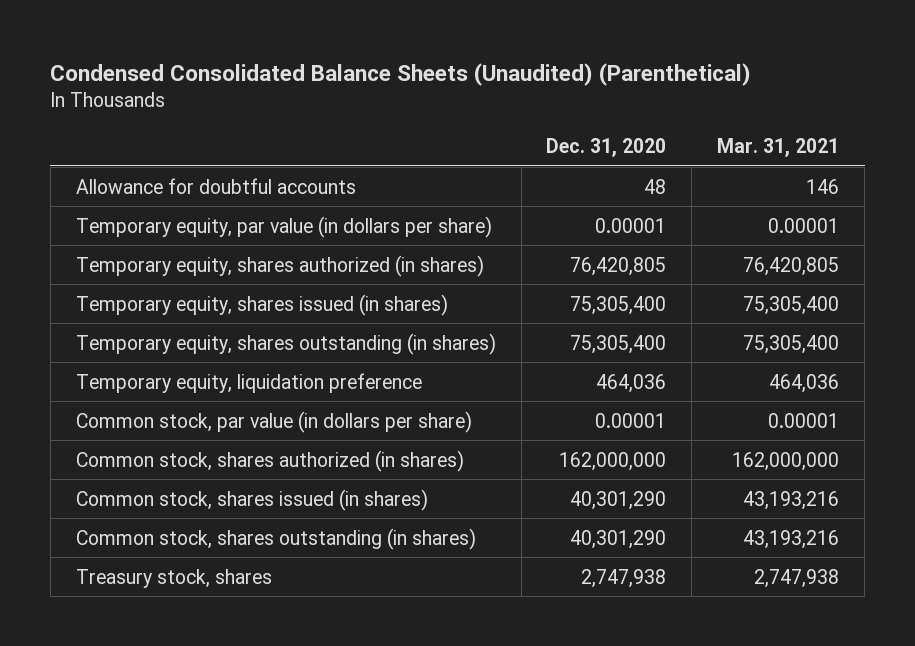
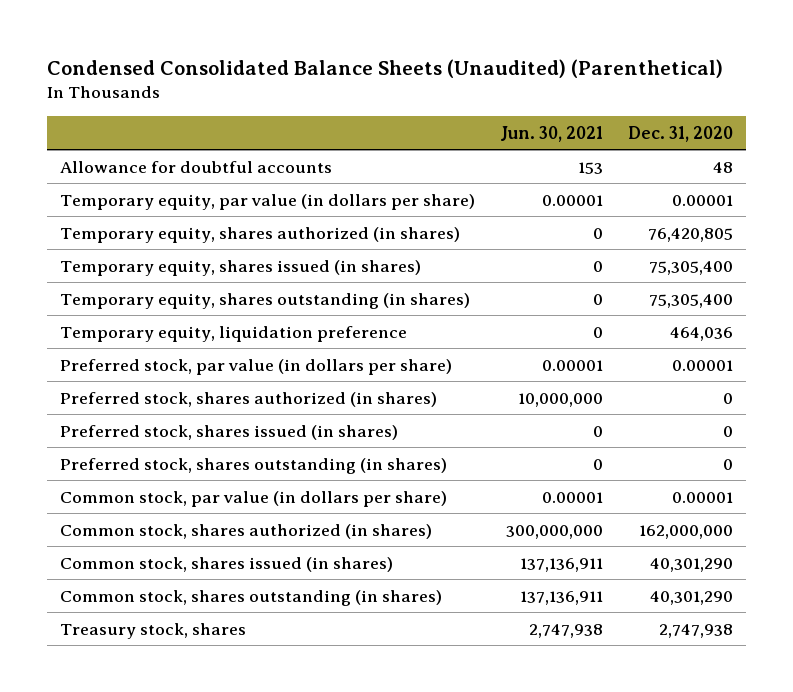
[717,138,840,158] Mar. 31, 2021 -> none
none -> [500,125,604,142] Jun. 30, 2021
none -> [59,358,452,375] Preferred stock, par value (in dollars per share)
none -> [59,391,437,407] Preferred stock, shares authorized (in shares)
none -> [59,424,398,440] Preferred stock, shares issued (in shares)
none -> [59,457,447,474] Preferred stock, shares outstanding (in shares)

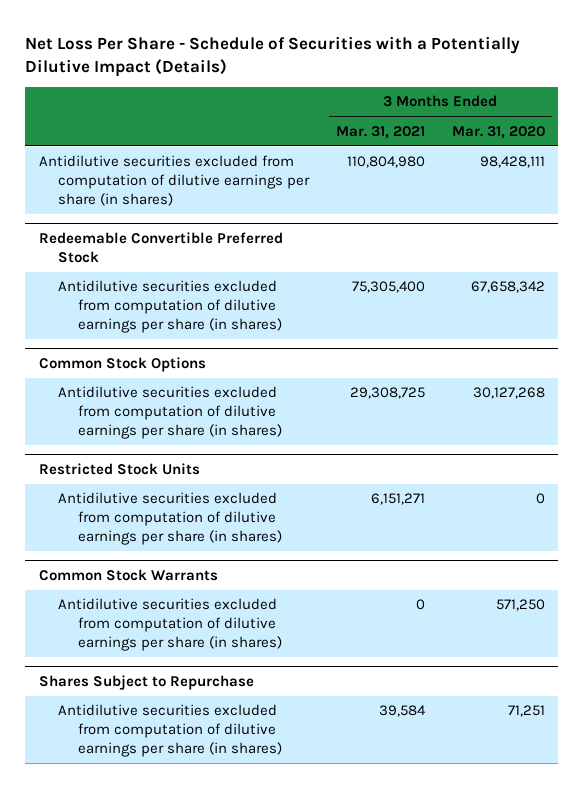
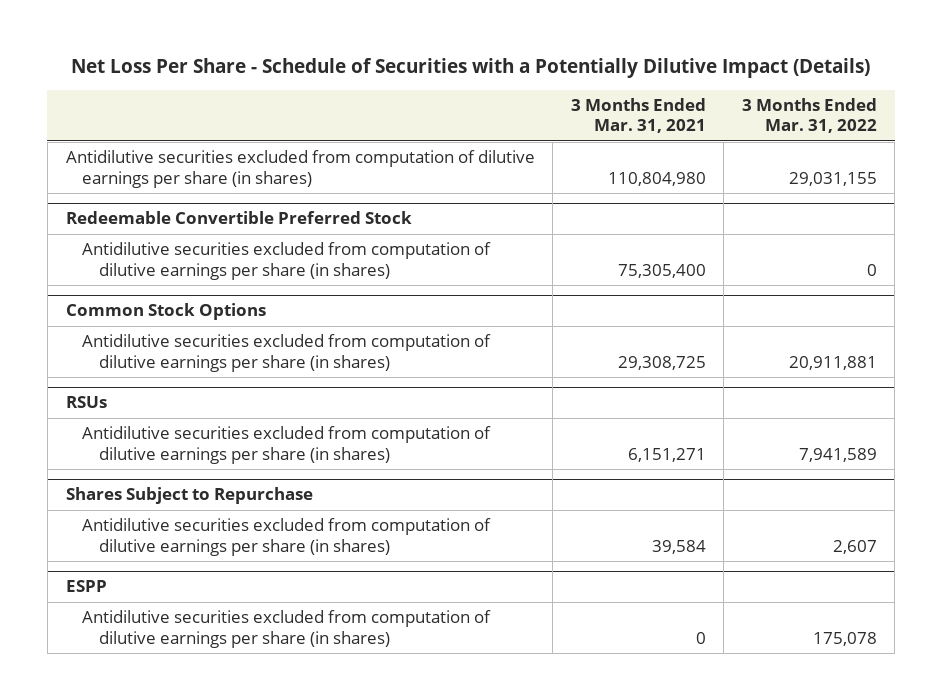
[451,125,545,139] Mar. 31, 2020 -> none
none -> [741,97,877,134] 3 Months Ended Mar. 31, 2022
[38,462,200,475] Restricted Stock Units -> [65,396,107,409] RSUs
[38,568,218,581] Common Stock Warrants -> none
[58,598,282,652] Antidilutive securities excluded from computation of dilutive earnings per share (in shares) -> none
none -> [65,580,107,593] ESPP
none -> [82,610,492,648] Antidilutive securities excluded from computation of dilutive earnings per share (in shares)

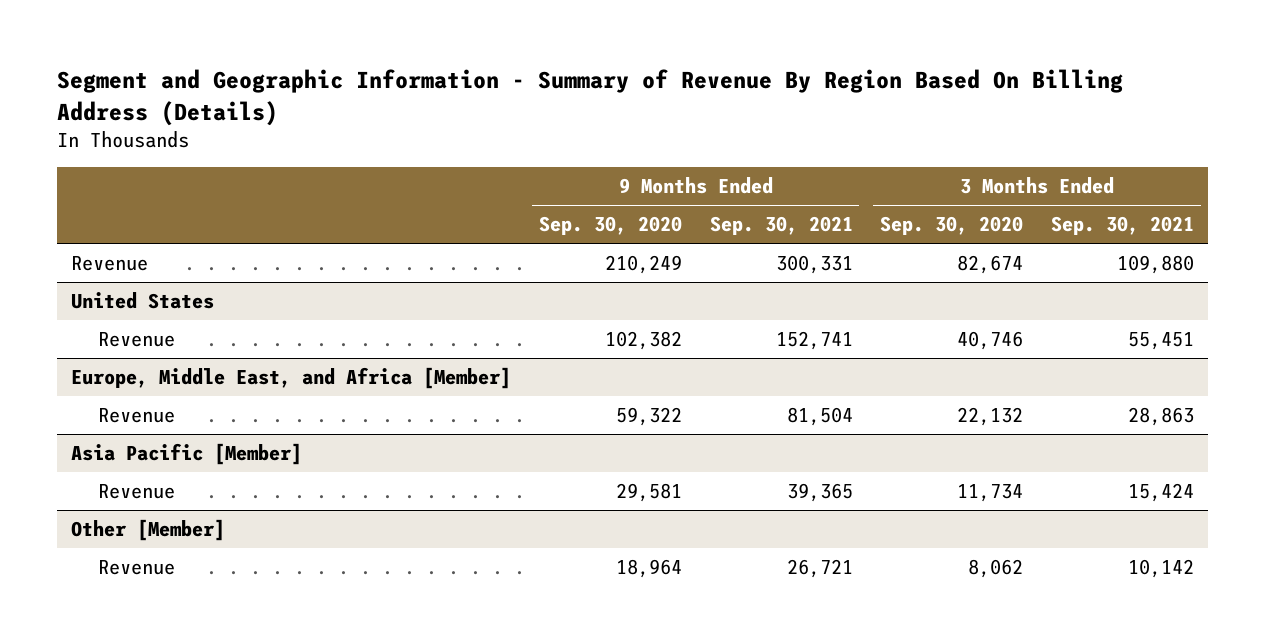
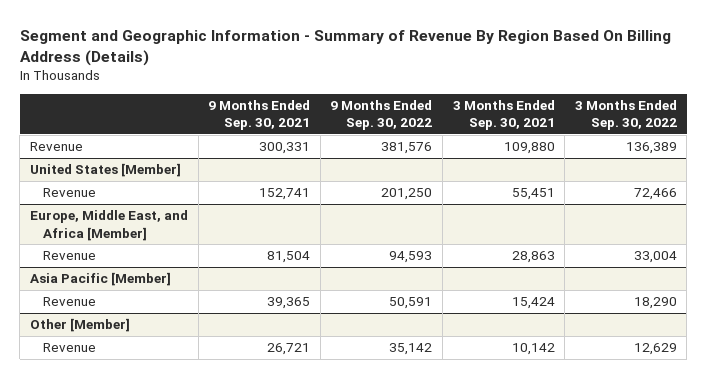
[538,216,682,236] Sep. 30, 2020 -> none
[880,216,1024,236] Sep. 30, 2020 -> none
none -> [330,100,433,131] 9 Months Ended Sep. 30, 2022
none -> [574,100,677,131] 3 Months Ended Sep. 30, 2022
[71,292,215,310] United States -> [30,163,182,178] United States [Member]

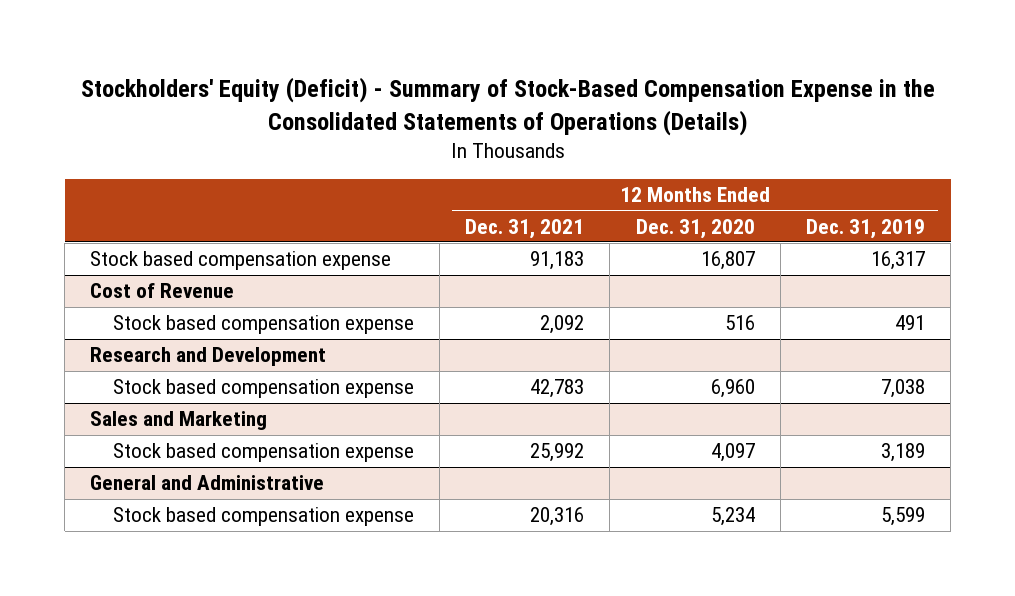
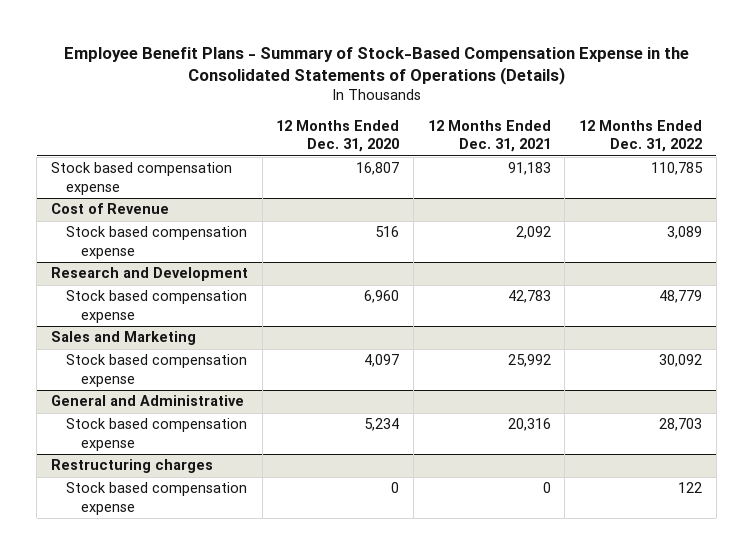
[80,77,935,136] Stockholders' Equity (Deficit) - Summary of Stock-Based Compensation Expense in the Consolidated Statements of Operations (Details) -> [63,46,689,86] Employee Benefit Plans - Summary of Stock-Based Compensation Expense in the Consolidated Statements of Operations (Details)
[805,218,925,239] Dec. 31, 2019 -> none
none -> [579,120,703,153] 12 Months Ended Dec. 31, 2022
none -> [50,459,213,474] Restructuring charges
none -> [65,482,247,515] Stock based compensation expense

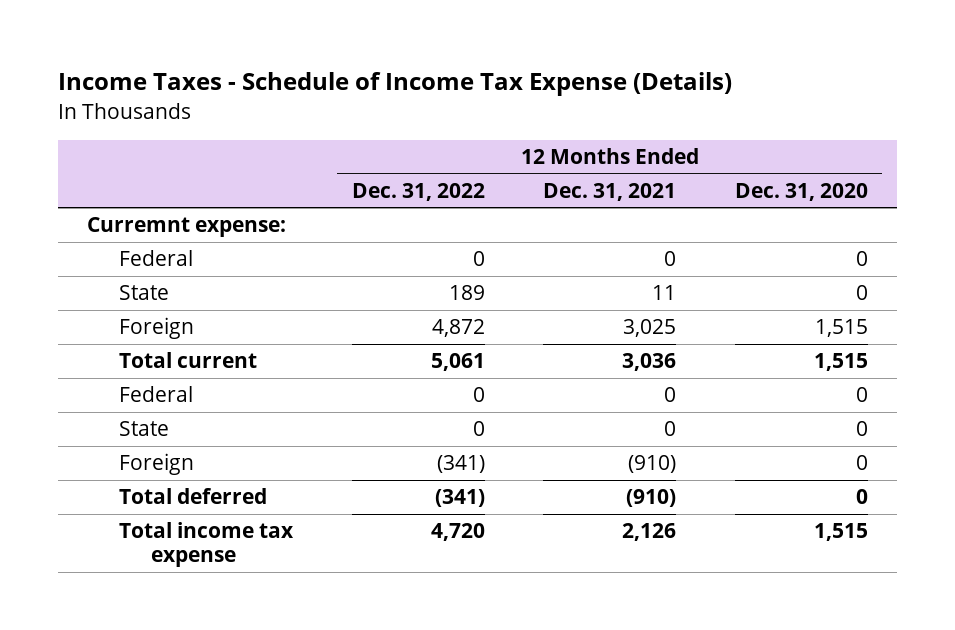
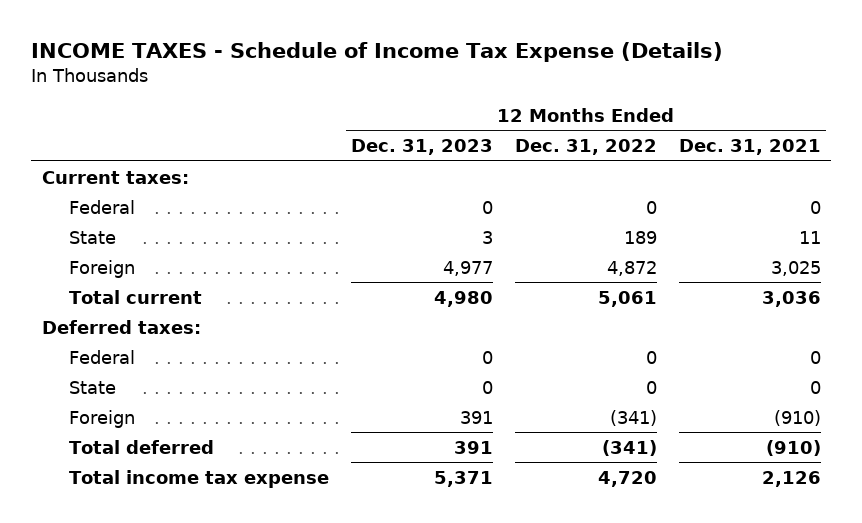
[57,72,732,97] Income Taxes - Schedule of Income Tax Expense (Details) -> [30,42,723,63] INCOME TAXES - Schedule of Income Tax Expense (Details)
[734,182,868,201] Dec. 31, 2020 -> none
none -> [350,138,493,155] Dec. 31, 2023
[87,217,287,238] Curremnt expense: -> [41,170,189,184] Current taxes:
none -> [41,319,201,334] Deferred taxes:

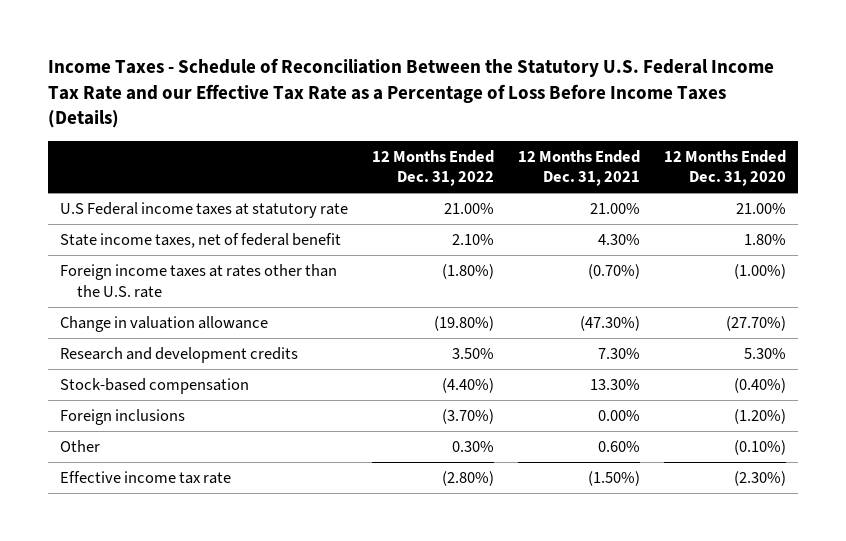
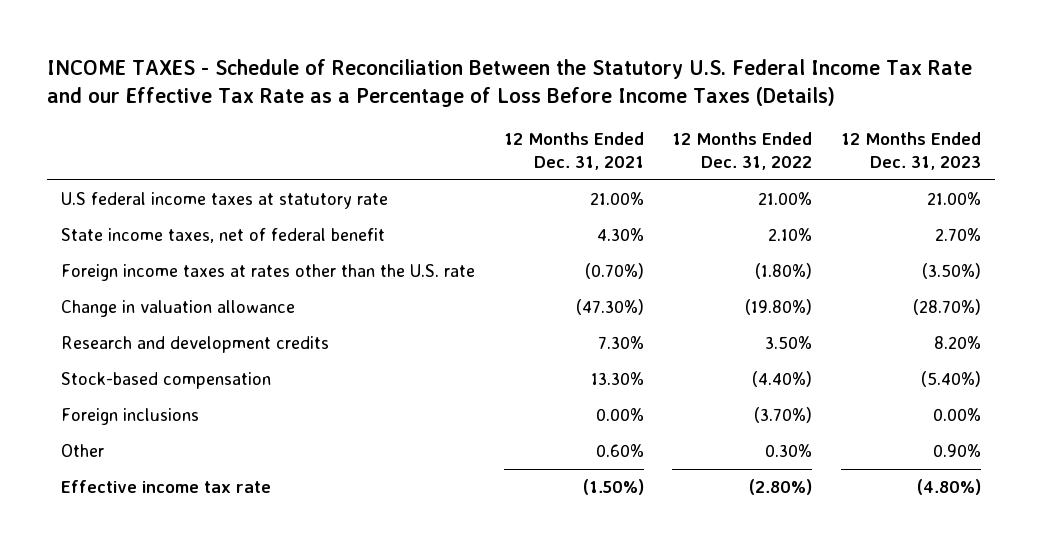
[48,58,775,129] Income Taxes - Schedule of Reconciliation Between the Statutory U.S. Federal Income Tax Rate and our Effective Tax Rate as a Percentage of Loss Before Income Taxes (Details) -> [47,59,973,108] INCOME TAXES - Schedule of Reconciliation Between the Statutory U.S. Federal Income Tax Rate and our Effective Tax Rate as a Percentage of Loss Before Income Taxes (Details)
[664,149,787,187] 12 Months Ended Dec. 31, 2020 -> none
none -> [840,132,981,171] 12 Months Ended Dec. 31, 2023
[60,201,349,218] U.S Federal income taxes at statutory rate -> [61,192,389,210] U.S federal income taxes at statutory rate

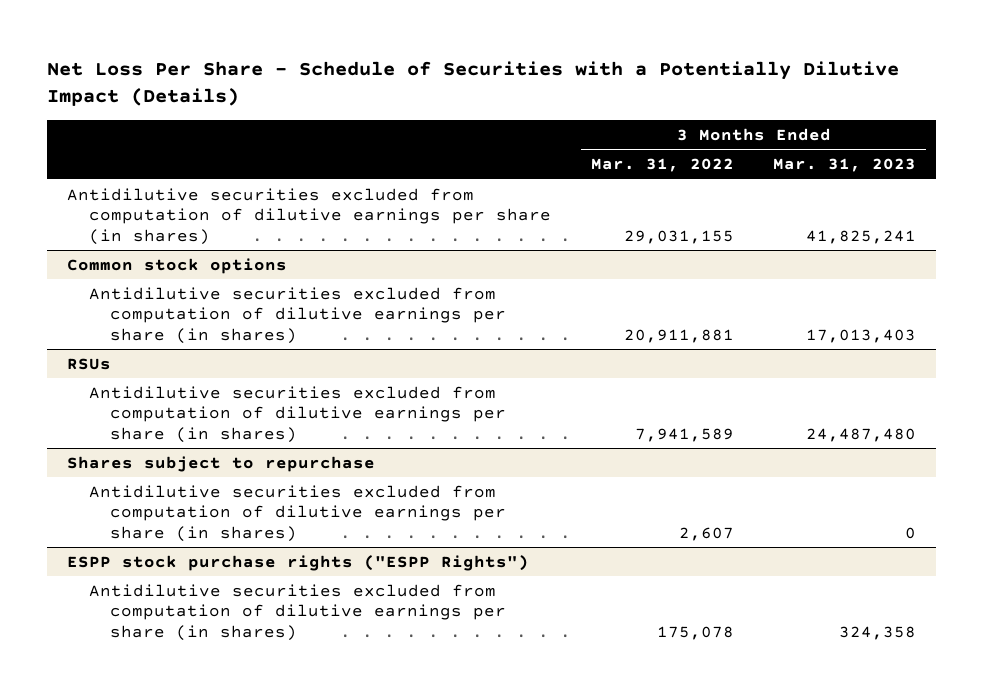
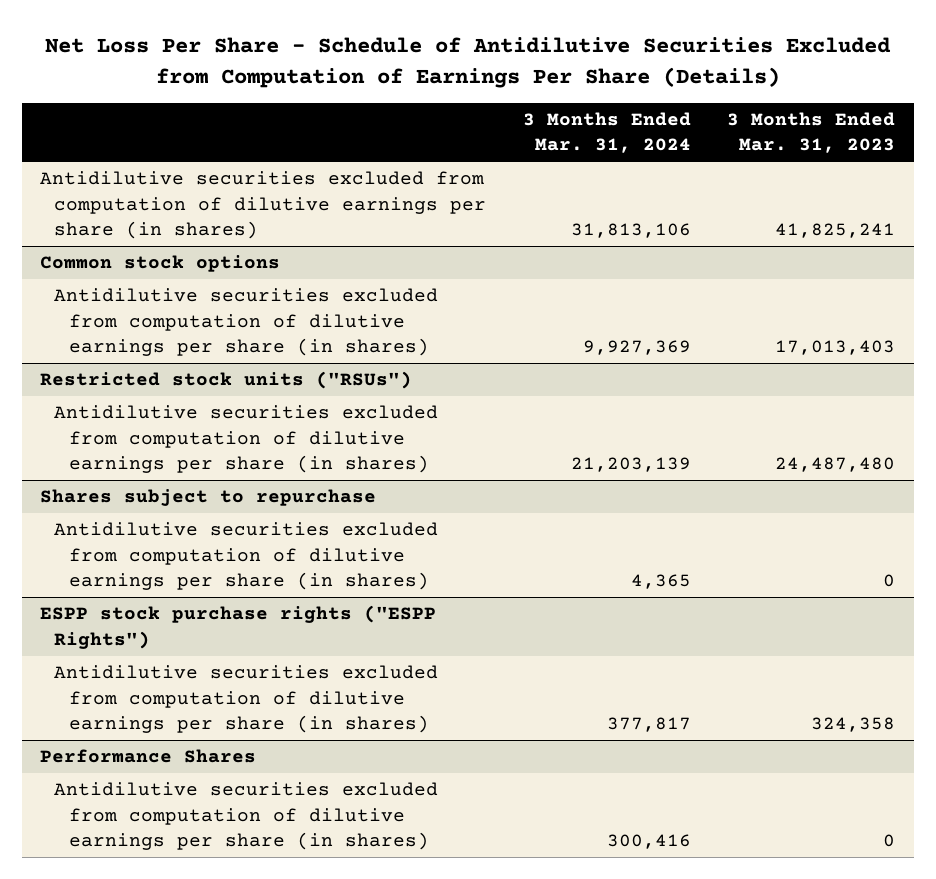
[47,60,900,107] Net Loss Per Share - Schedule of Securities with a Potentially Dilutive Impact (Details) -> [44,37,891,88] Net Loss Per Share - Schedule of Antidilutive Securities Excluded from Computation of Earnings Per Share (Details)
[590,158,734,173] Mar. 31, 2022 -> none
none -> [522,111,691,154] 3 Months Ended Mar. 31, 2024
[67,357,112,370] RSUs -> [40,371,413,390] Restricted stock units ("RSUs")
none -> [40,749,257,764] Performance Shares
none -> [54,782,439,851] Antidilutive securities excluded from computation of dilutive earnings per share (in shares)

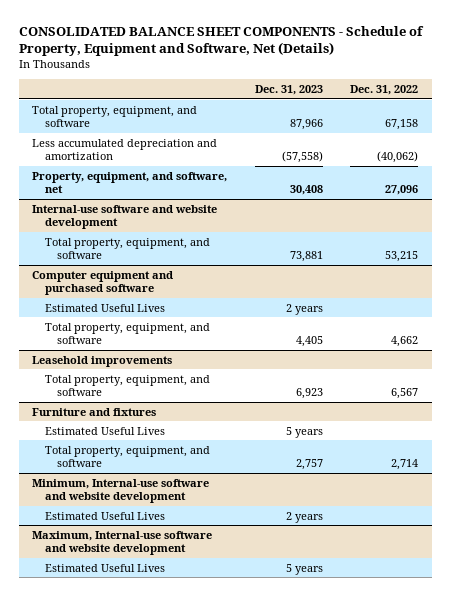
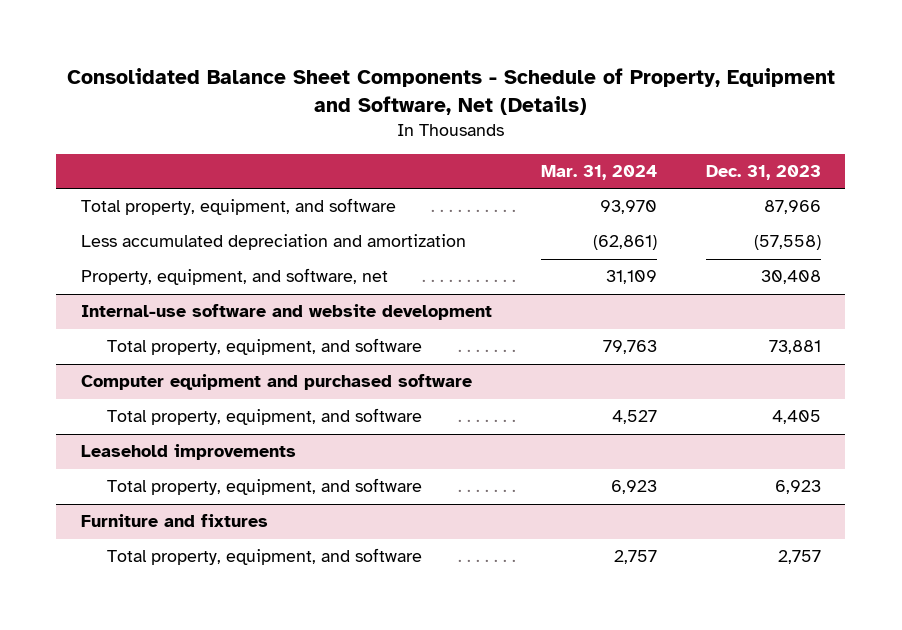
[18,25,424,57] CONSOLIDATED BALANCE SHEET COMPONENTS - Schedule of Property, Equipment and Software, Net (Details) -> [66,68,835,115] Consolidated Balance Sheet Components - Schedule of Property, Equipment and Software, Net (Details)
[350,84,419,95] Dec. 31, 2022 -> none
none -> [540,165,657,181] Mar. 31, 2024
[44,303,165,312] Estimated Useful Lives -> none
[44,426,165,435] Estimated Useful Lives -> none
[32,478,210,504] Minimum, Internal-use software and website development -> none
[44,511,165,520] Estimated Useful Lives -> none
[32,530,213,556] Maximum, Internal-use software and website development -> none
[44,563,165,572] Estimated Useful Lives -> none

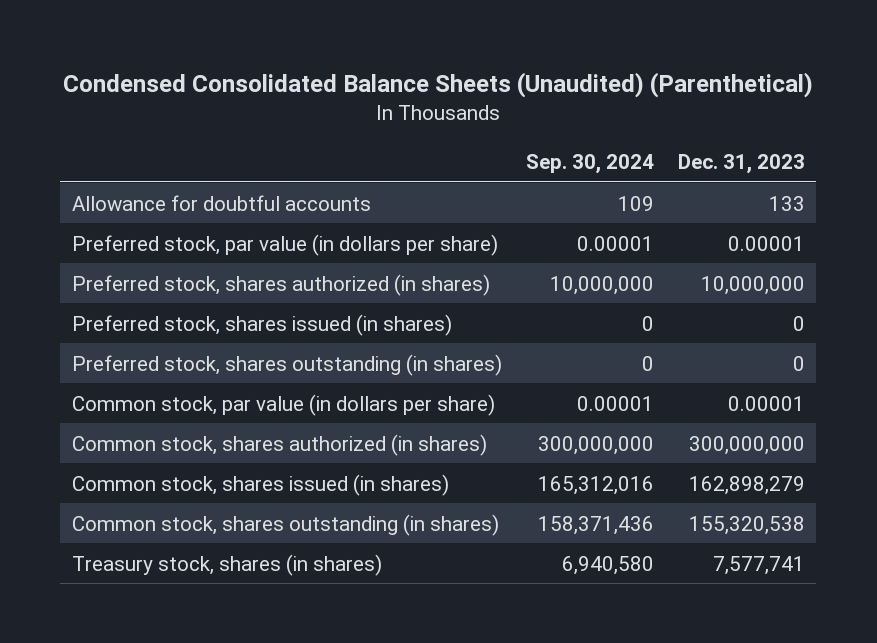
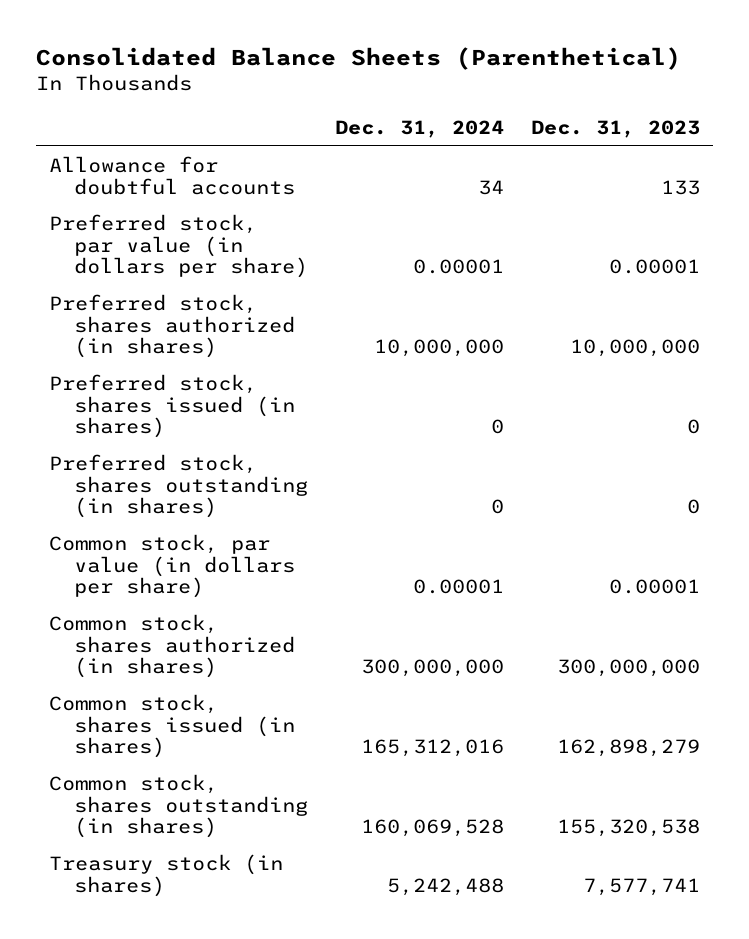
[63,72,814,99] Condensed Consolidated Balance Sheets (Unaudited) (Parenthetical) -> [35,47,681,71] Consolidated Balance Sheets (Parenthetical)
[525,153,654,174] Sep. 30, 2024 -> none
none -> [334,120,504,139] Dec. 31, 2024
[72,553,383,576] Treasury stock, shares (in shares) -> [49,853,284,897] Treasury stock (in shares)

